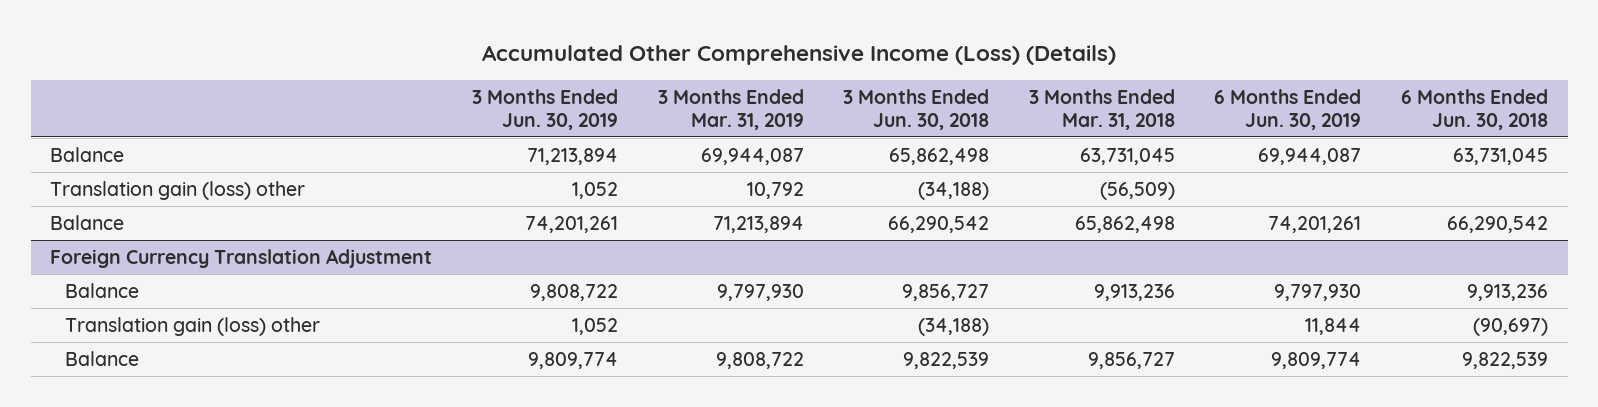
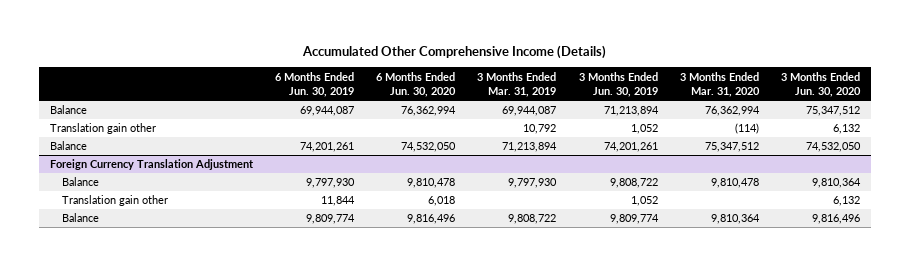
[482,44,1117,65] Accumulated Other Comprehensive Income (Loss) (Details) -> [301,45,606,60] Accumulated Other Comprehensive Income (Details)
[843,89,990,130] 3 Months Ended Jun. 30, 2018 -> none
[1028,89,1175,130] 3 Months Ended Mar. 31, 2018 -> none
[1400,89,1548,130] 6 Months Ended Jun. 30, 2018 -> none
none -> [376,71,457,97] 6 Months Ended Jun. 30, 2020
none -> [679,71,760,97] 3 Months Ended Mar. 31, 2020
none -> [781,71,862,97] 3 Months Ended Jun. 30, 2020
[50,180,306,200] Translation gain (loss) other -> [49,123,156,135] Translation gain other
[65,316,321,336] Translation gain (loss) other -> [62,195,169,207] Translation gain other

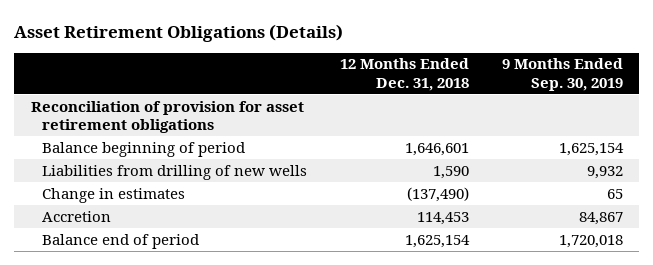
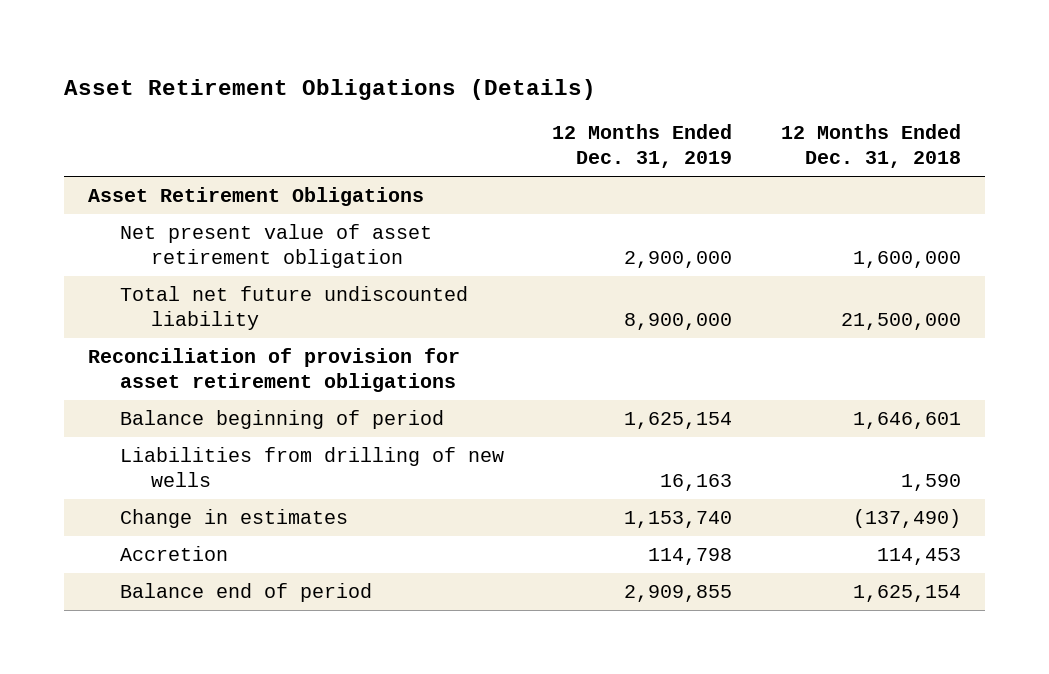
[501,58,623,92] 9 Months Ended Sep. 30, 2019 -> none
none -> [552,124,733,169] 12 Months Ended Dec. 31, 2019
none -> [88,186,425,206] Asset Retirement Obligations
none -> [119,223,432,268] Net present value of asset retirement obligation
none -> [119,285,468,330] Total net future undiscounted liability

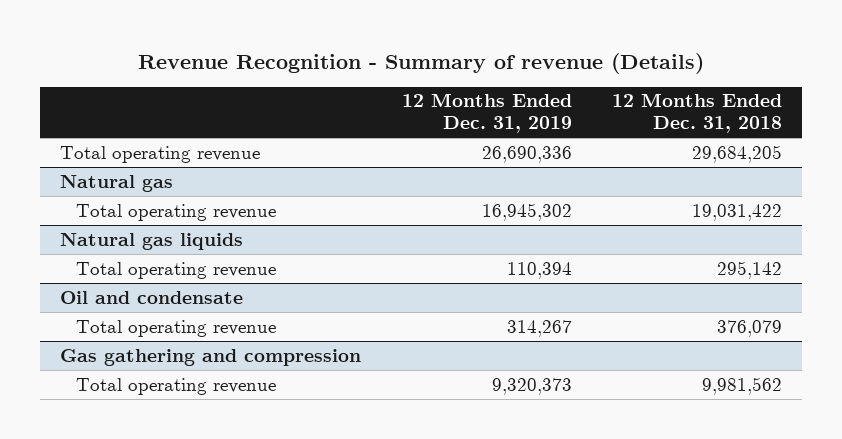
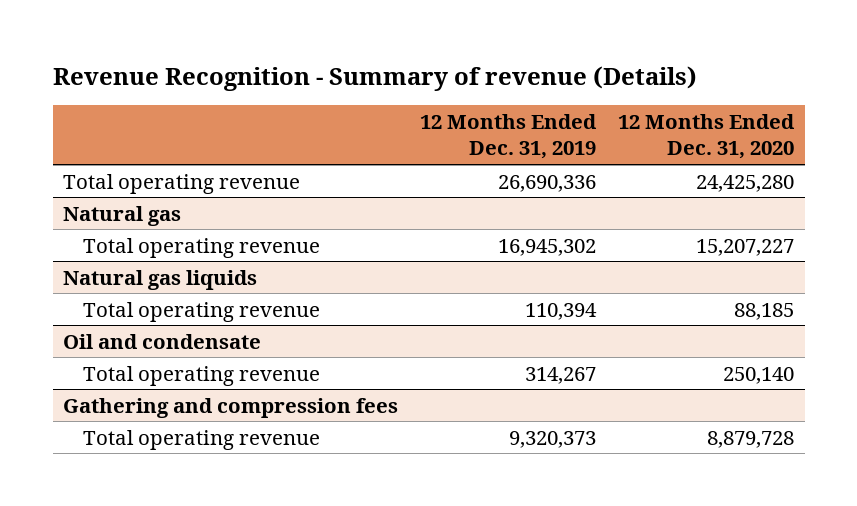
[611,93,782,134] 12 Months Ended Dec. 31, 2018 -> none
none -> [617,113,795,160] 12 Months Ended Dec. 31, 2020
[60,348,362,366] Gas gathering and compression -> [63,397,399,418] Gathering and compression fees

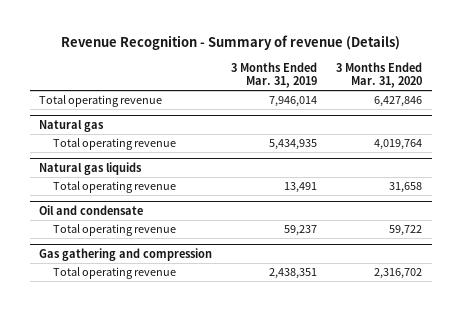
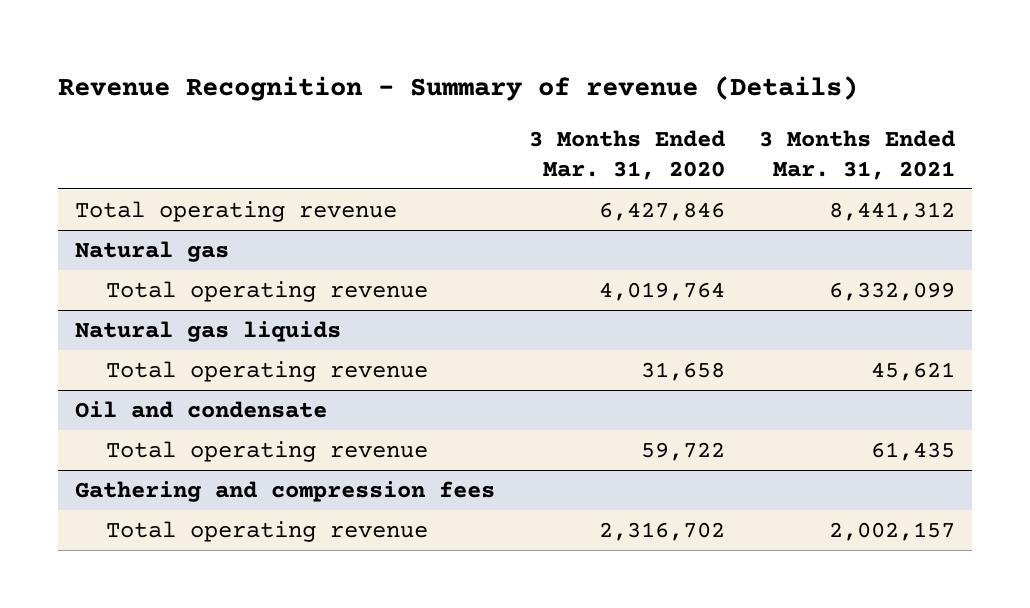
[231,61,318,89] 3 Months Ended Mar. 31, 2019 -> none
none -> [758,129,955,180] 3 Months Ended Mar. 31, 2021
[39,247,213,261] Gas gathering and compression -> [75,480,496,502] Gathering and compression fees

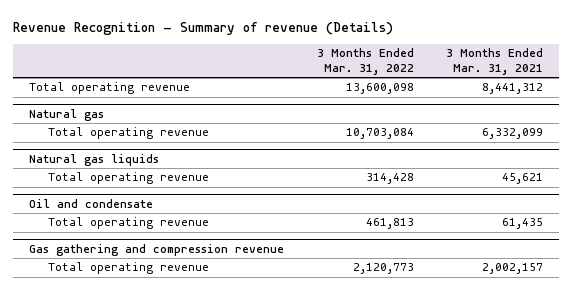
[528,129,725,180] 3 Months Ended Mar. 31, 2020 -> none
none -> [316,48,414,75] 3 Months Ended Mar. 31, 2022
[75,480,496,502] Gathering and compression fees -> [29,243,285,256] Gas gathering and compression revenue

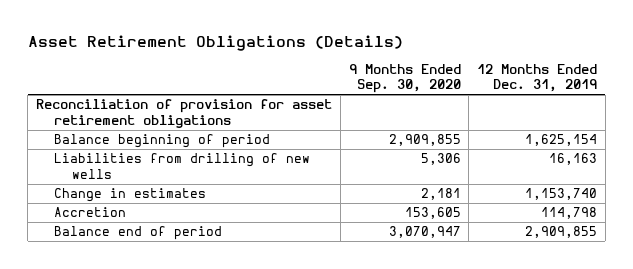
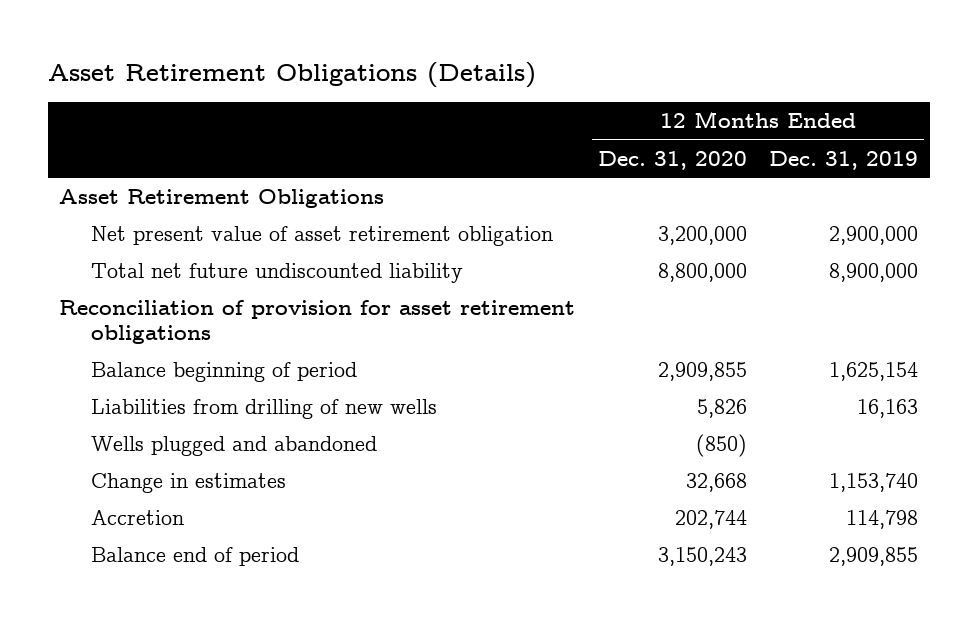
[348,63,461,94] 9 Months Ended Sep. 30, 2020 -> none
none -> [597,150,747,170] Dec. 31, 2020
none -> [58,189,384,209] Asset Retirement Obligations
none -> [91,226,554,247] Net present value of asset retirement obligation
none -> [91,263,464,284] Total net future undiscounted liability
none -> [91,436,378,457] Wells plugged and abandoned

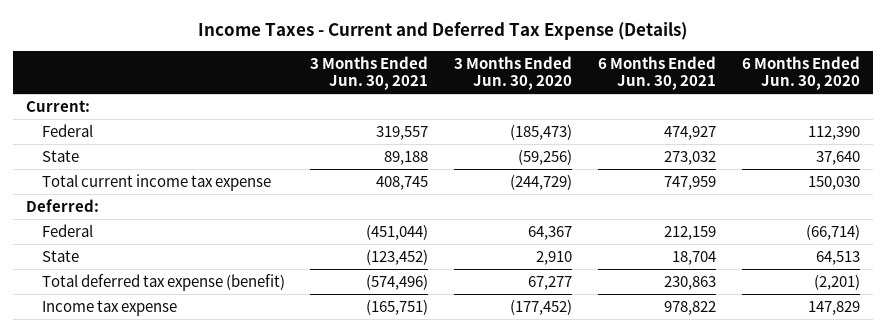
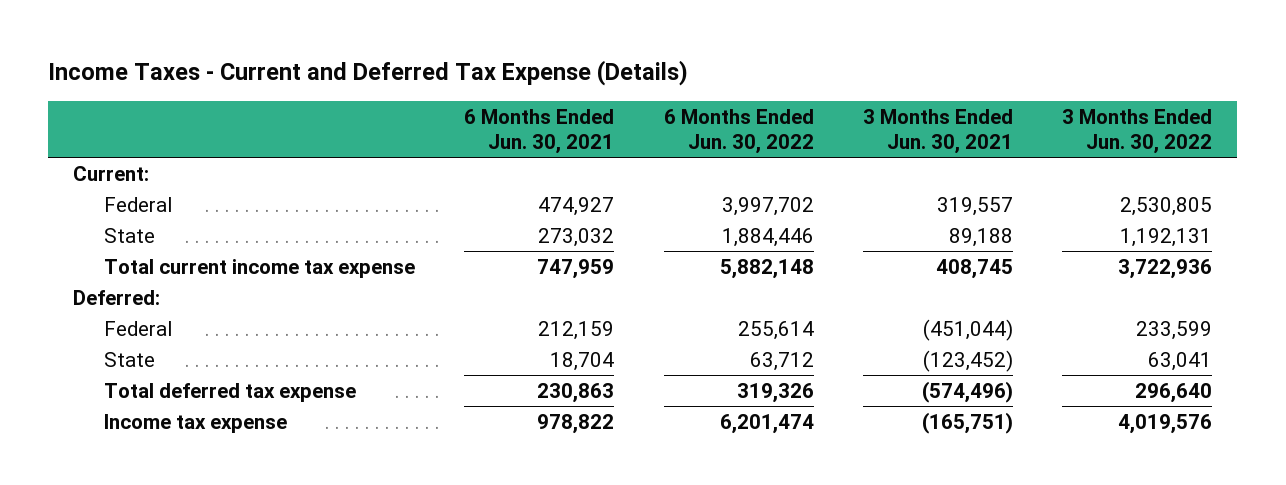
[454,55,573,91] 3 Months Ended Jun. 30, 2020 -> none
[741,55,860,91] 6 Months Ended Jun. 30, 2020 -> none
none -> [663,108,814,155] 6 Months Ended Jun. 30, 2022
none -> [1062,108,1213,155] 3 Months Ended Jun. 30, 2022
[41,273,285,291] Total deferred tax expense (benefit) -> [104,382,357,402] Total deferred tax expense

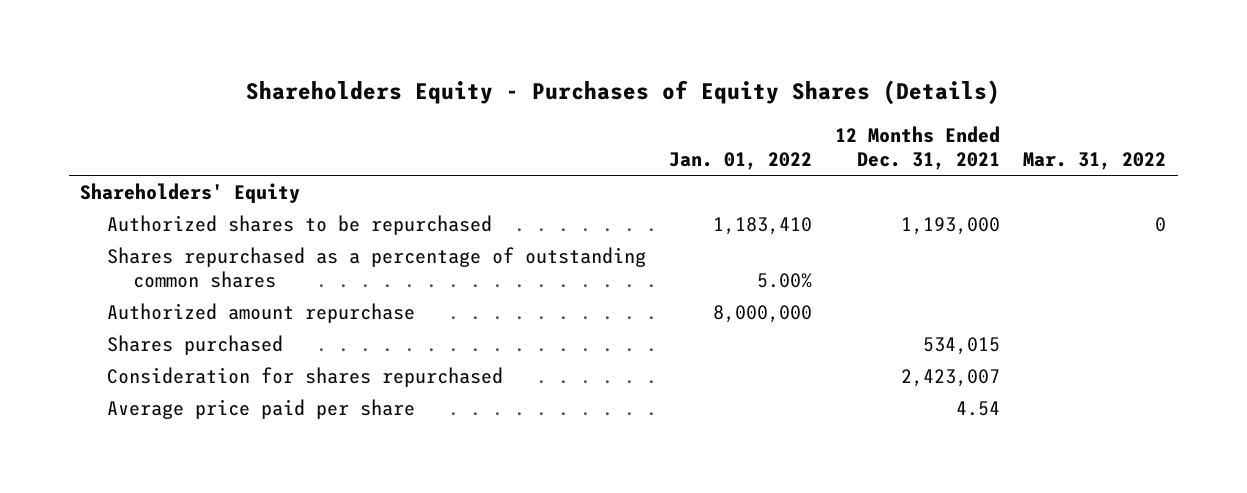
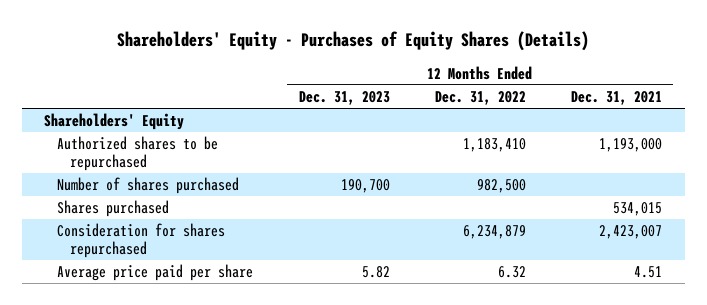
[246,80,1001,106] Shareholders Equity - Purchases of Equity Shares (Details) -> [117,30,590,51] Shareholders' Equity - Purchases of Equity Shares (Details)
[669,152,813,171] Jan. 01, 2022 -> none
[1023,152,1167,171] Mar. 31, 2022 -> none
none -> [298,91,390,106] Dec. 31, 2023
none -> [434,91,526,106] Dec. 31, 2022
[106,246,646,289] Shares repurchased as a percentage of outstanding common shares -> none
[106,302,415,323] Authorized amount repurchase -> none
none -> [57,177,240,195] Number of shares purchased
[956,400,1001,416] 4.54 -> [634,266,663,279] 4.51

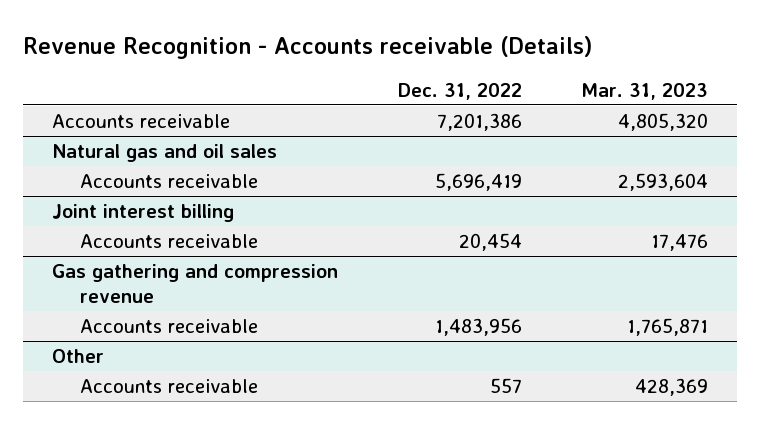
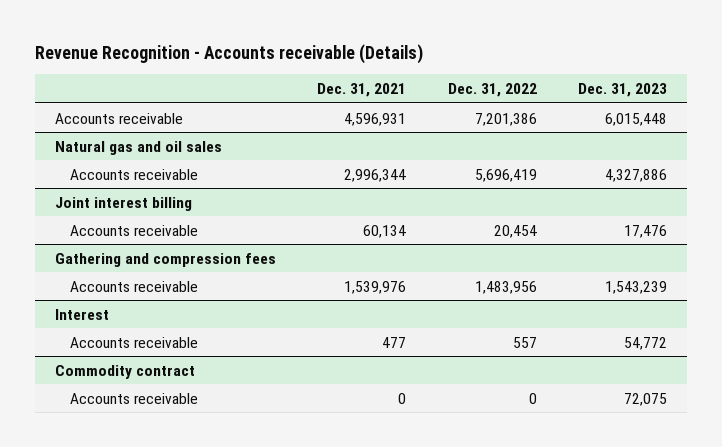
[580,82,708,100] Mar. 31, 2023 -> none
none -> [317,82,407,97] Dec. 31, 2021
none -> [577,82,667,97] Dec. 31, 2023
[52,264,339,304] Gas gathering and compression revenue -> [55,252,277,267] Gathering and compression fees
[52,349,105,364] Other -> none
none -> [55,308,110,320] Interest
none -> [55,364,196,379] Commodity contract
none -> [70,392,199,404] Accounts receivable

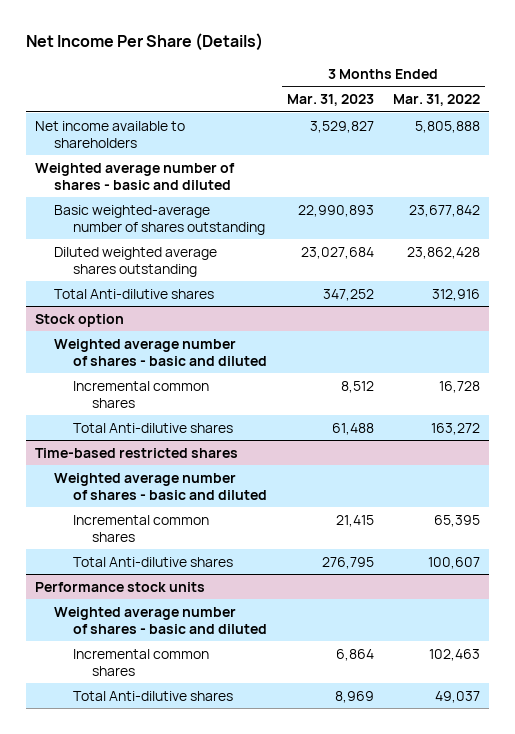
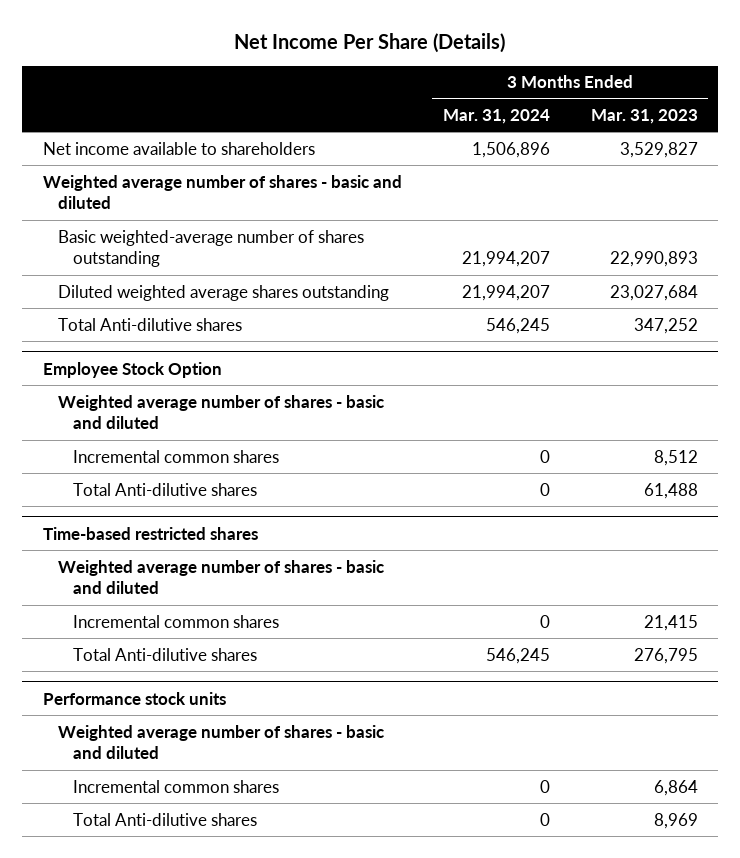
[392,94,480,107] Mar. 31, 2022 -> none
none -> [442,108,550,124] Mar. 31, 2024
[35,313,125,327] Stock option -> [42,361,222,378] Employee Stock Option

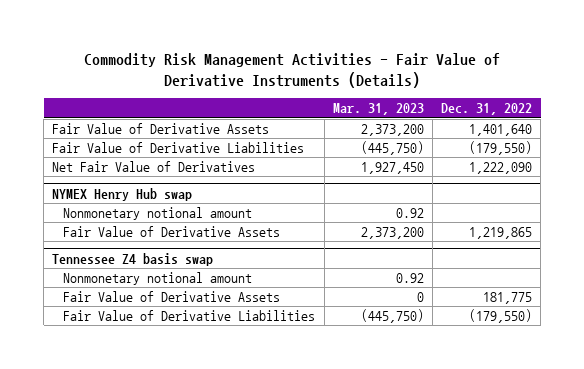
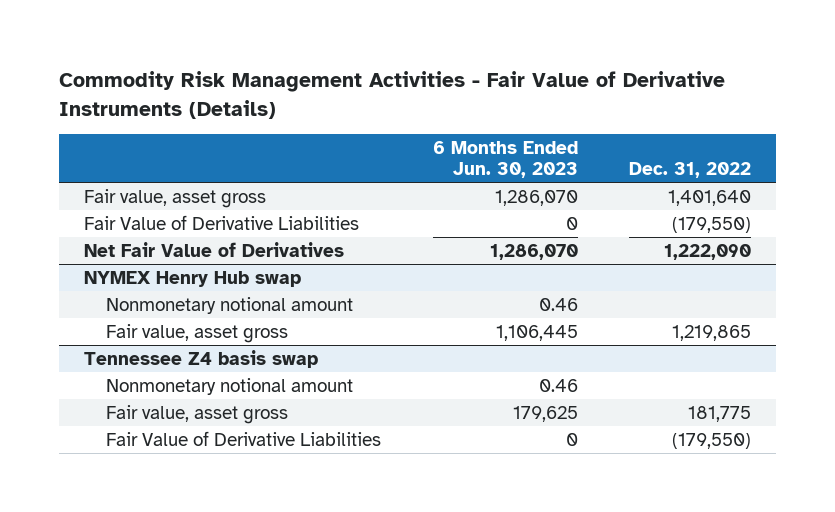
[332,103,424,116] Mar. 31, 2023 -> none
none -> [432,140,578,179] 6 Months Ended Jun. 30, 2023
[52,122,270,134] Fair Value of Derivative Assets -> [84,188,267,208] Fair value, asset gross
[63,225,281,237] Fair Value of Derivative Assets -> [106,323,289,343] Fair value, asset gross
[63,290,281,302] Fair Value of Derivative Assets -> [106,404,289,424] Fair value, asset gross

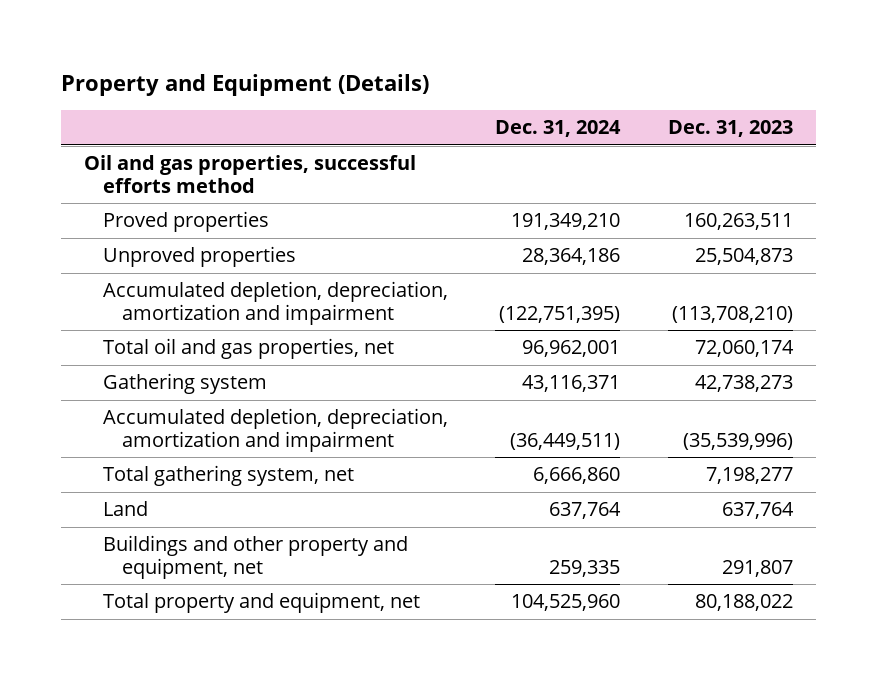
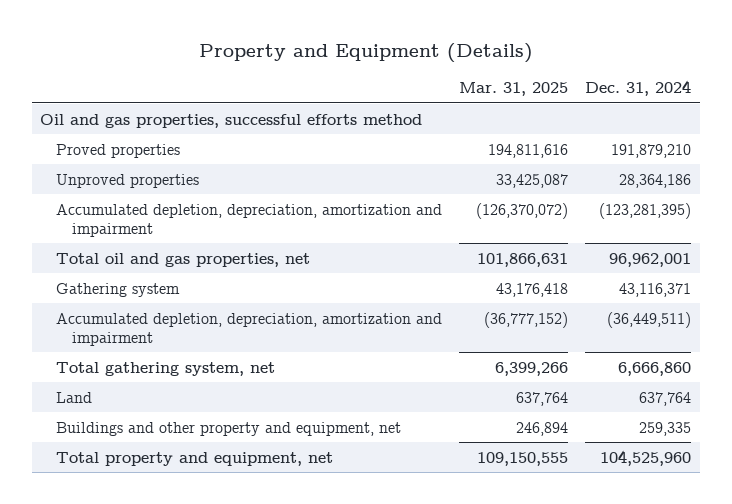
[667,120,793,138] Dec. 31, 2023 -> none
none -> [459,82,569,97] Mar. 31, 2025
[511,213,621,231] 191,349,210 -> [611,143,692,158] 191,879,210
[499,305,621,323] (122,751,395) -> [599,202,692,219] (123,281,395)

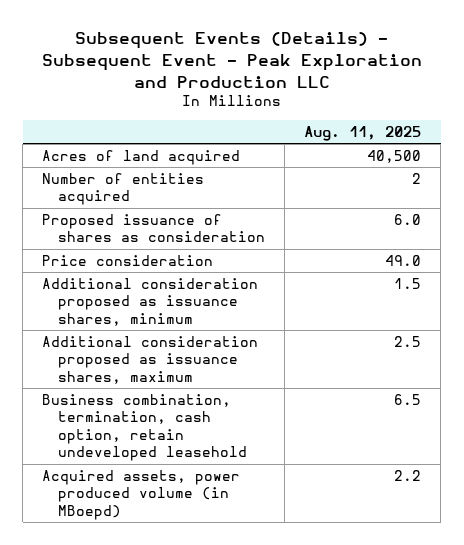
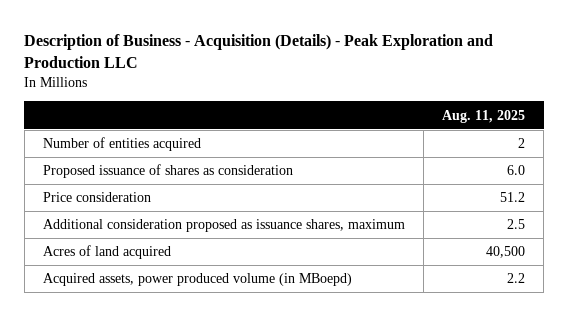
[41,32,422,88] Subsequent Events (Details) - Subsequent Event - Peak Exploration and Production LLC -> [24,34,494,69] Description of Business - Acquisition (Details) - Peak Exploration and Production LLC
[42,277,259,326] Additional consideration proposed as issuance shares, minimum -> none
[385,254,422,266] 49.0 -> [500,192,526,203] 51.2
[42,393,248,462] Business combination, termination, cash option, retain undeveloped leasehold -> none
[42,149,241,165] Acres of land acquired -> [43,245,172,260] Acres of land acquired

